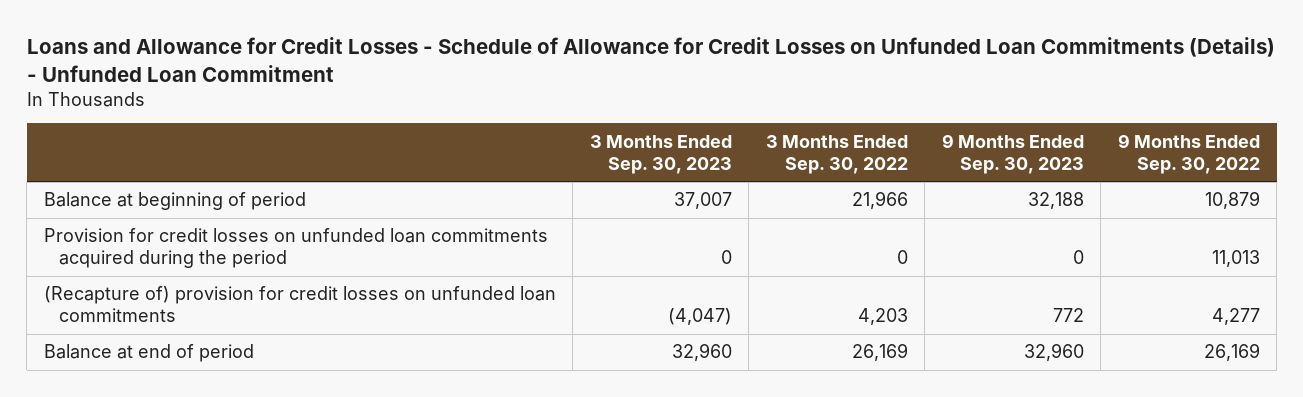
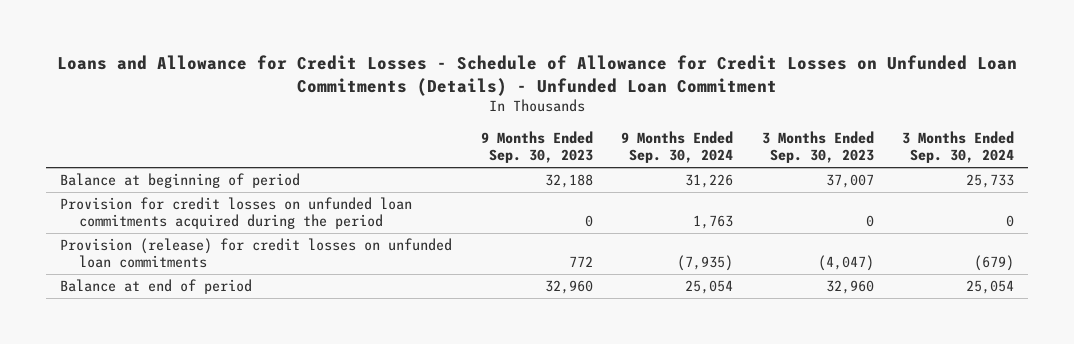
[765,134,908,174] 3 Months Ended Sep. 30, 2022 -> none
[1117,133,1260,174] 9 Months Ended Sep. 30, 2022 -> none
none -> [621,131,734,164] 9 Months Ended Sep. 30, 2024
none -> [902,131,1015,164] 3 Months Ended Sep. 30, 2024
[43,286,556,323] (Recapture of) provision for credit losses on unfunded loan commitments -> [60,238,453,269] Provision (release) for credit losses on unfunded loan commitments

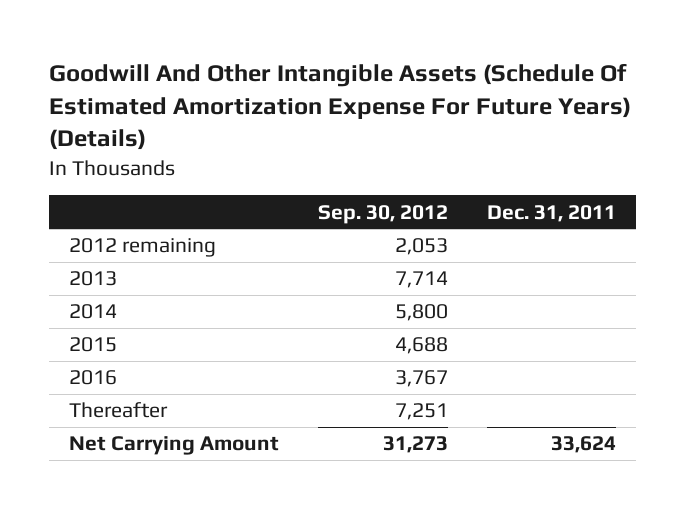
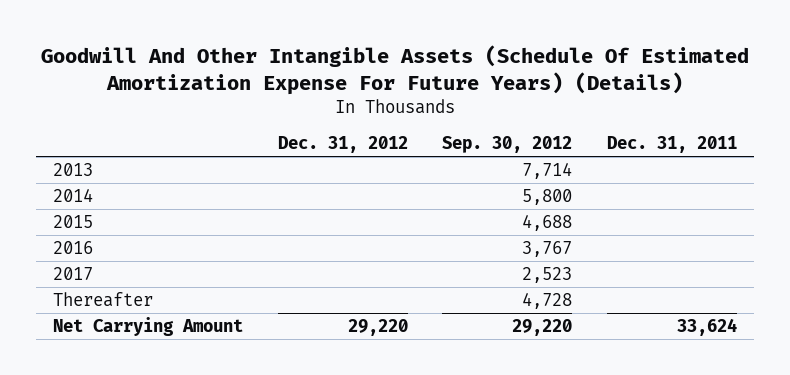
none -> [277,136,408,154] Dec. 31, 2012
[68,238,216,258] 2012 remaining -> none
none -> [53,267,94,281] 2017
[395,403,449,421] 7,251 -> [522,292,573,310] 4,728
[383,436,449,454] 31,273 -> [512,319,573,337] 29,220

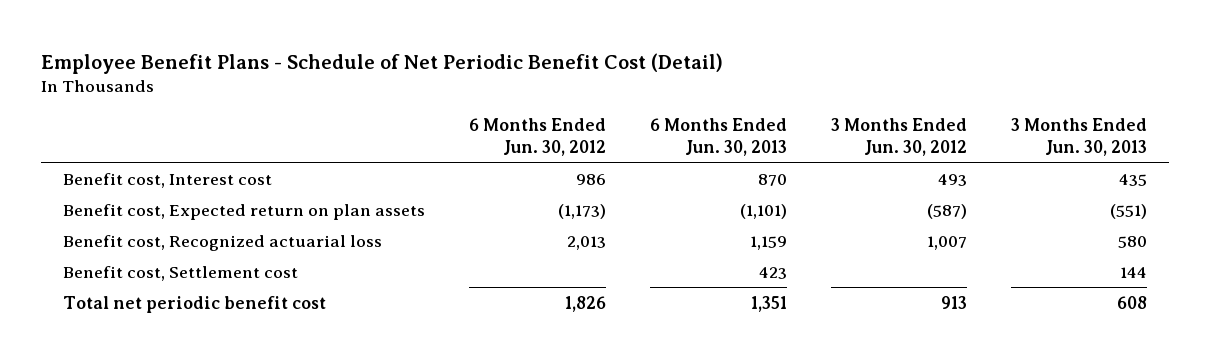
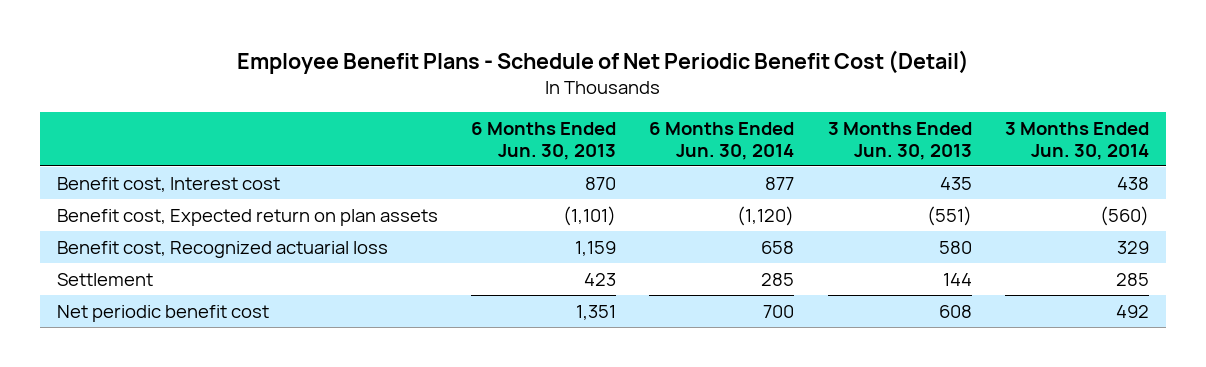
[469,118,607,156] 6 Months Ended Jun. 30, 2012 -> none
[831,118,968,156] 3 Months Ended Jun. 30, 2012 -> none
none -> [649,121,795,160] 6 Months Ended Jun. 30, 2014
none -> [1005,121,1150,160] 3 Months Ended Jun. 30, 2014
[63,265,299,281] Benefit cost, Settlement cost -> [56,272,153,286] Settlement
[63,295,327,313] Total net periodic benefit cost -> [56,304,269,322] Net periodic benefit cost

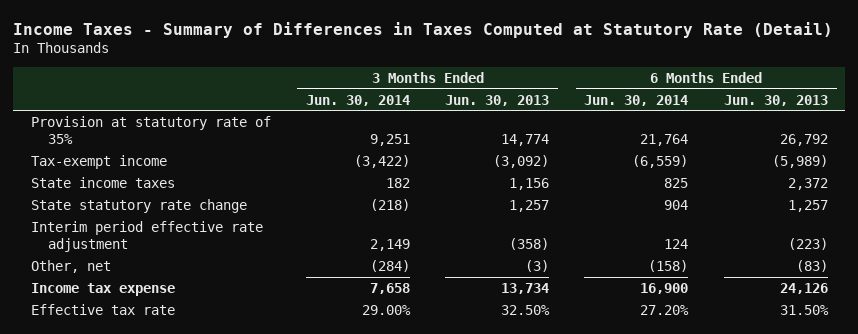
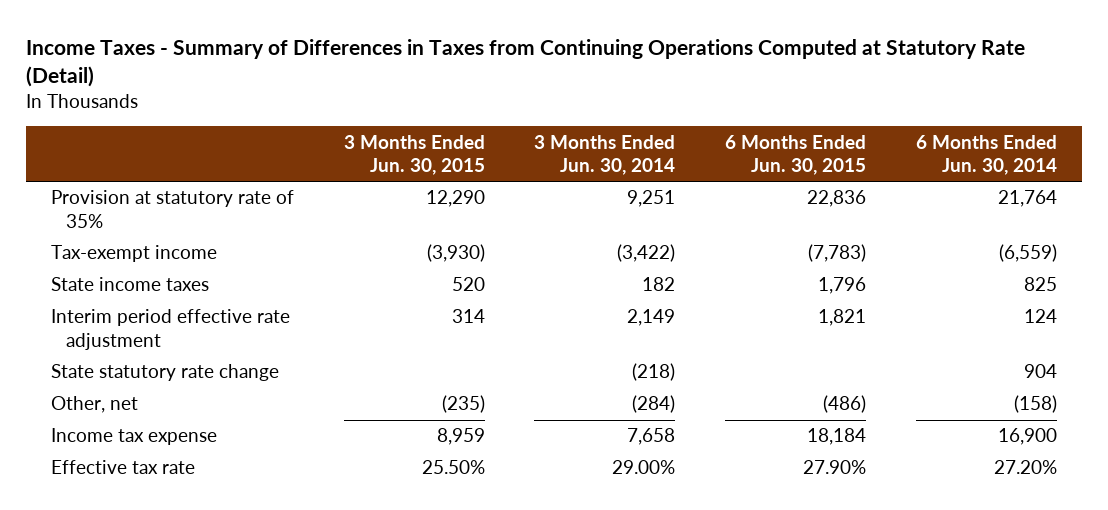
[13,21,834,38] Income Taxes - Summary of Differences in Taxes Computed at Statutory Rate (Detail) -> [26,38,1026,88] Income Taxes - Summary of Differences in Taxes from Continuing Operations Computed at Statutory Rate (Detail)
[445,94,550,106] Jun. 30, 2013 -> none
[723,94,828,106] Jun. 30, 2013 -> none
none -> [343,134,485,176] 3 Months Ended Jun. 30, 2015
none -> [725,134,867,176] 6 Months Ended Jun. 30, 2015
[30,198,247,213] State statutory rate change -> [51,364,280,382] State statutory rate change

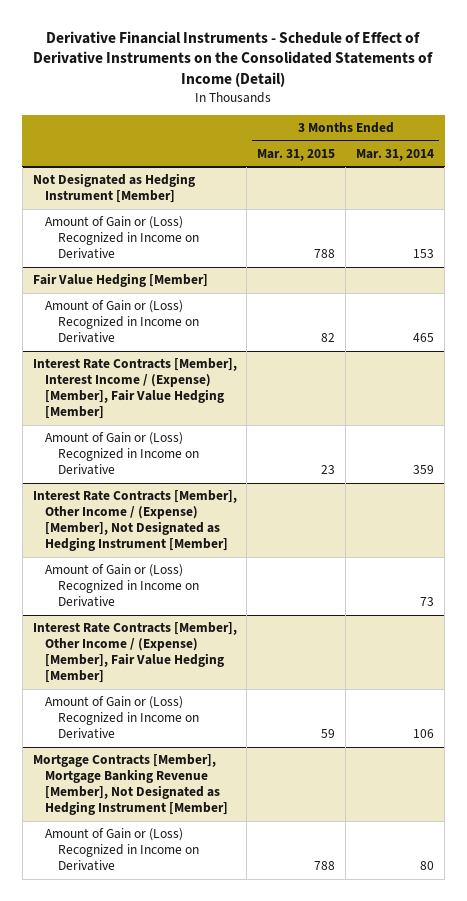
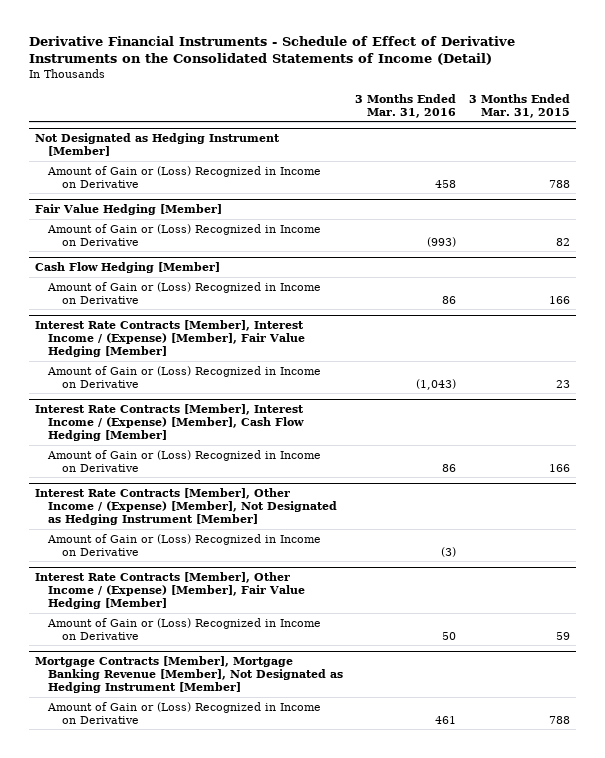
[356,148,435,161] Mar. 31, 2014 -> none
none -> [355,93,457,118] 3 Months Ended Mar. 31, 2016
none -> [35,262,221,274] Cash Flow Hedging [Member]
none -> [47,281,322,304] Amount of Gain or (Loss) Recognized in Income on Derivative
none -> [35,404,305,441] Interest Rate Contracts [Member], Interest Income / (Expense) [Member], Cash Flow Hedging [Member]
none -> [47,449,322,472] Amount of Gain or (Loss) Recognized in Income on Derivative

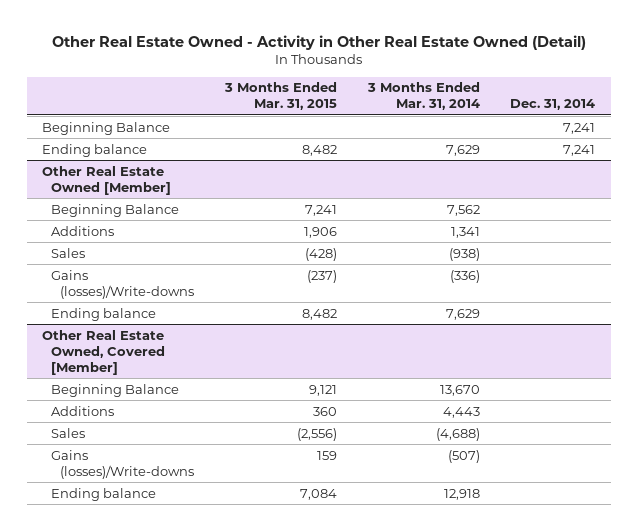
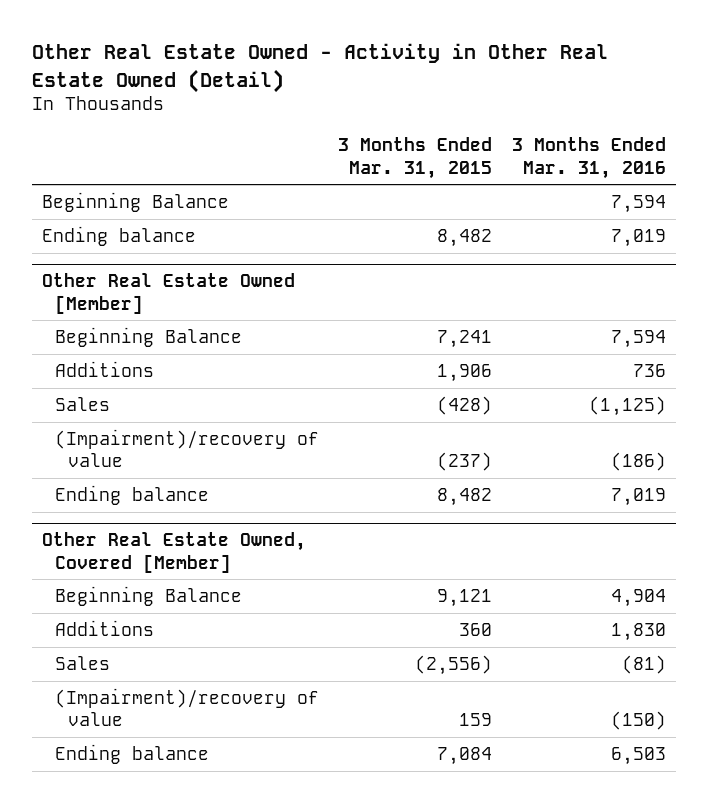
[366,82,480,111] 3 Months Ended Mar. 31, 2014 -> none
[510,99,596,111] Dec. 31, 2014 -> none
none -> [511,137,666,179] 3 Months Ended Mar. 31, 2016
[51,269,195,299] Gains (losses)/Write-downs -> [55,429,320,468] (Impairment)/recovery of value
[51,449,195,479] Gains (losses)/Write-downs -> [55,688,320,727] (Impairment)/recovery of value

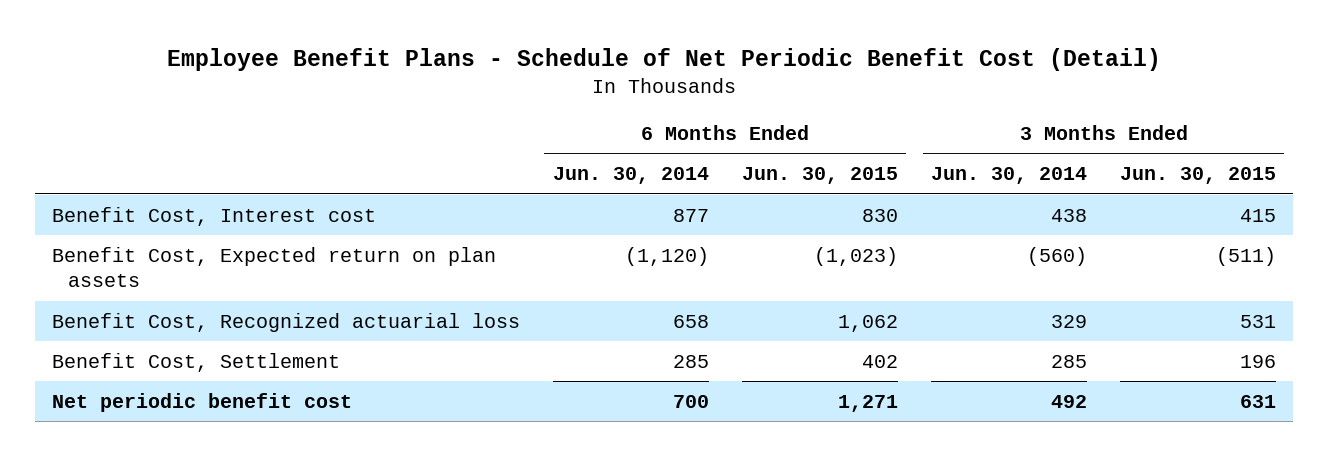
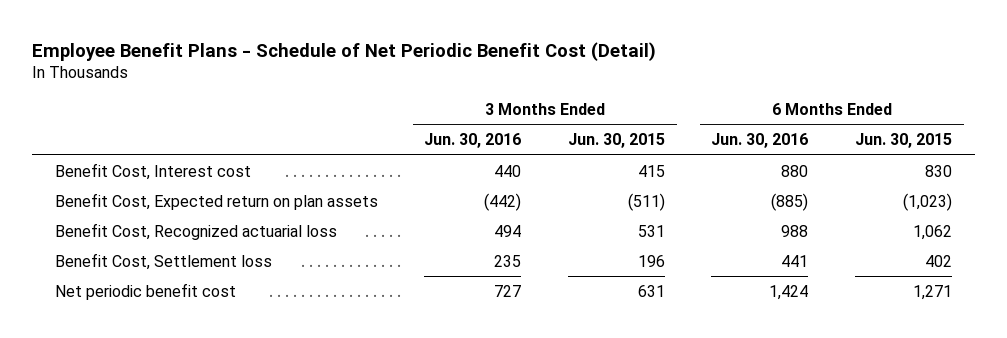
[552,167,709,185] Jun. 30, 2014 -> none
[930,167,1087,185] Jun. 30, 2014 -> none
none -> [424,133,522,149] Jun. 30, 2016
none -> [711,133,809,149] Jun. 30, 2016
[51,352,340,372] Benefit Cost, Settlement -> [54,252,272,270] Benefit Cost, Settlement loss

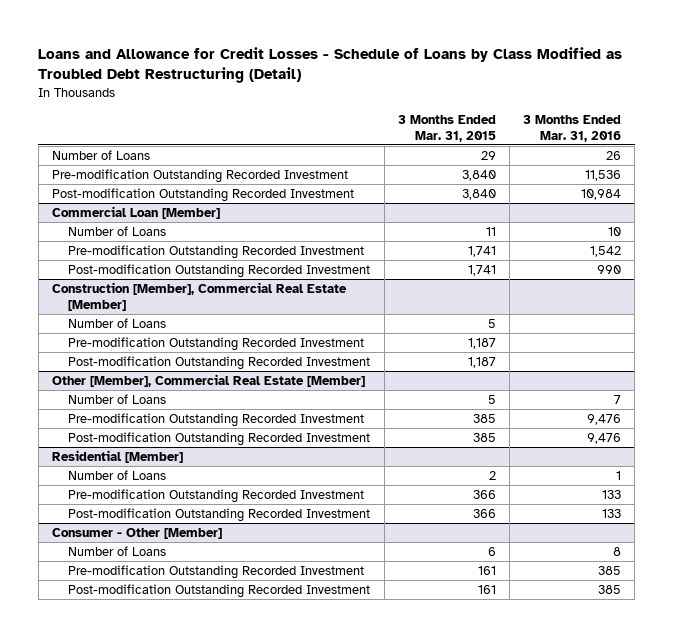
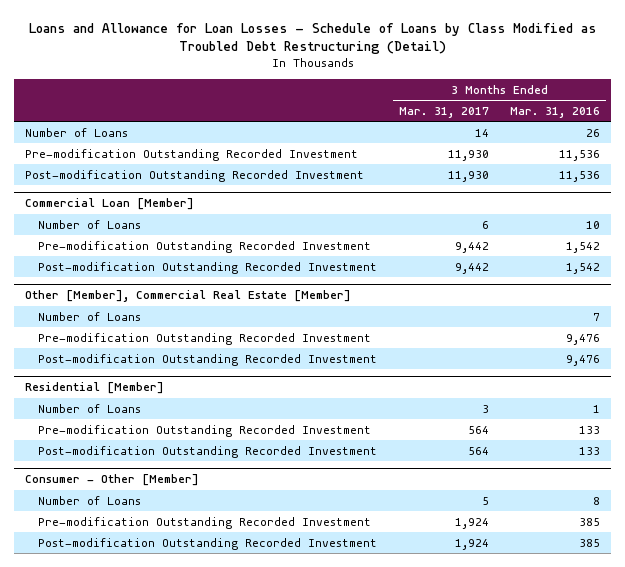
[38,46,623,84] Loans and Allowance for Credit Losses - Schedule of Loans by Class Modified as Troubled Debt Restructuring (Detail) -> [28,22,596,55] Loans and Allowance for Loan Losses - Schedule of Loans by Class Modified as Troubled Debt Restructuring (Detail)
[397,115,496,142] 3 Months Ended Mar. 31, 2015 -> none
none -> [398,107,489,119] Mar. 31, 2017
[580,189,621,201] 10,984 -> [559,170,601,182] 11,536
[51,282,347,311] Construction [Member], Commercial Real Estate [Member] -> none
[68,318,167,329] Number of Loans -> none
[68,337,365,352] Pre-modification Outstanding Recorded Investment -> none
[68,356,371,371] Post-modification Outstanding Recorded Investment -> none
[596,265,621,275] 990 -> [566,262,601,274] 1,542

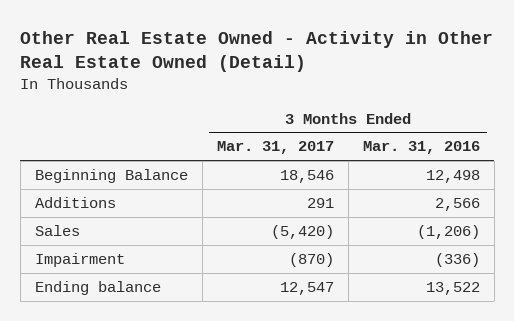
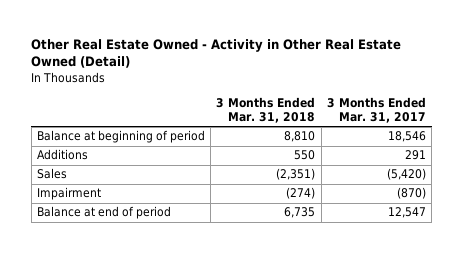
[362,141,480,155] Mar. 31, 2016 -> none
none -> [216,96,316,123] 3 Months Ended Mar. 31, 2018
[34,169,188,184] Beginning Balance -> [36,130,205,144] Balance at beginning of period
[34,281,161,296] Ending balance -> [36,206,171,220] Balance at end of period

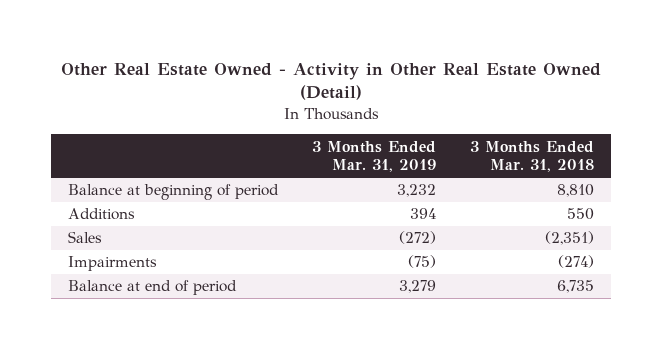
[326,96,426,123] 3 Months Ended Mar. 31, 2017 -> none
none -> [312,140,437,173] 3 Months Ended Mar. 31, 2019
[36,187,101,201] Impairment -> [67,256,157,272] Impairments

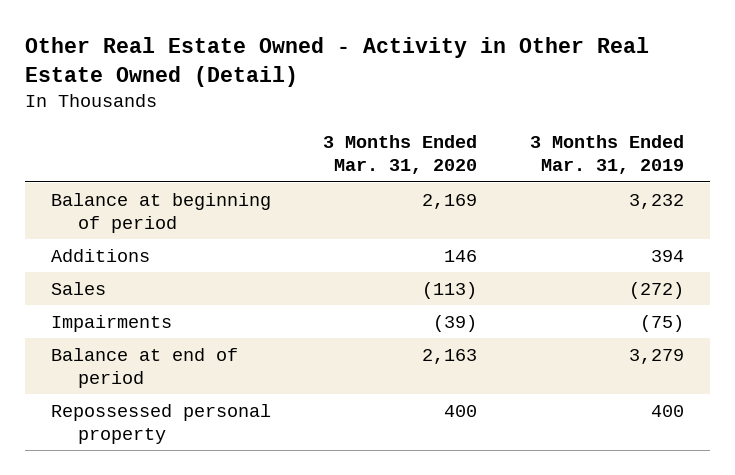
[470,140,595,173] 3 Months Ended Mar. 31, 2018 -> none
none -> [323,135,478,175] 3 Months Ended Mar. 31, 2020
none -> [50,403,271,444] Repossessed personal property

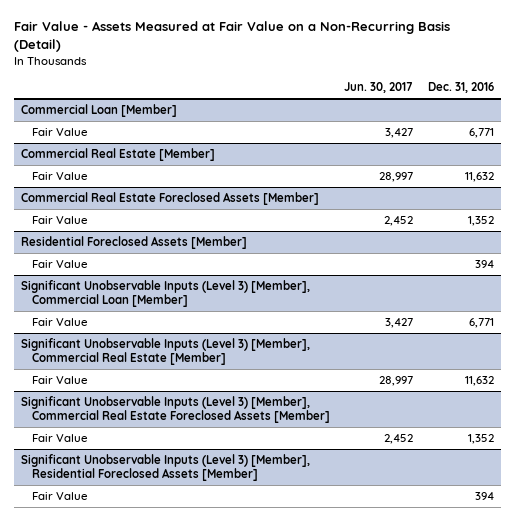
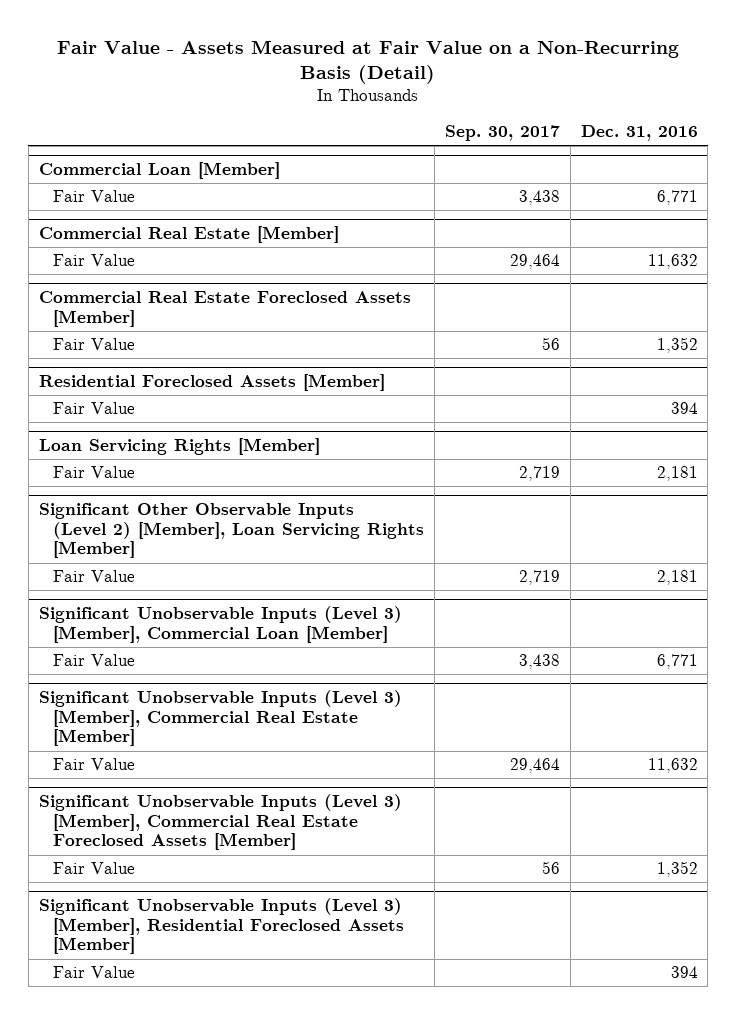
[344,82,414,94] Jun. 30, 2017 -> none
none -> [444,124,560,141] Sep. 30, 2017
none -> [38,438,320,456] Loan Servicing Rights [Member]
none -> [53,466,136,479] Fair Value
none -> [38,503,425,559] Significant Other Observable Inputs (Level 2) [Member], Loan Servicing Rights [Member]
none -> [53,570,136,583] Fair Value

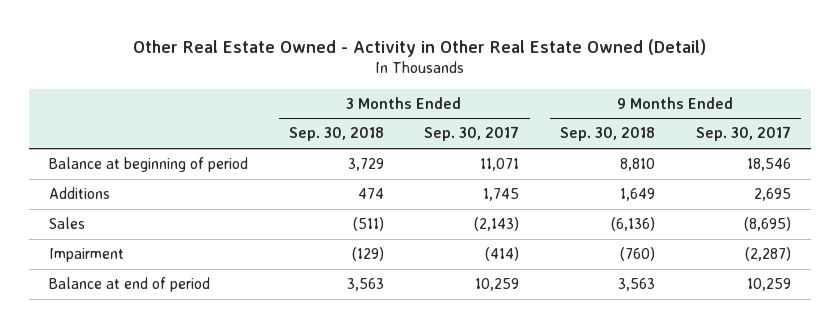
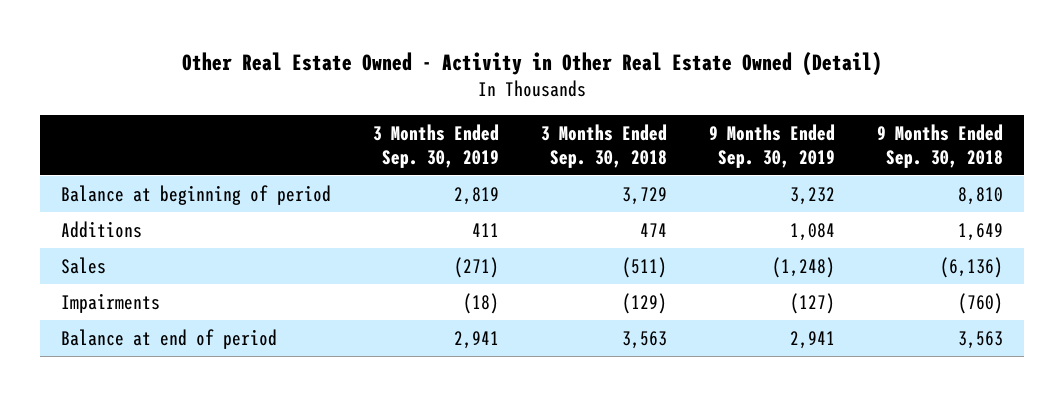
[424,126,520,142] Sep. 30, 2017 -> none
[695,126,791,142] Sep. 30, 2017 -> none
none -> [373,123,500,168] 3 Months Ended Sep. 30, 2019
none -> [708,123,835,168] 9 Months Ended Sep. 30, 2019
[49,248,125,263] Impairment -> [61,292,161,313] Impairments

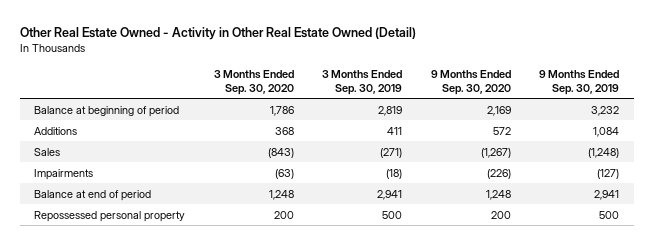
[540,123,667,168] 3 Months Ended Sep. 30, 2018 -> none
[876,123,1003,168] 9 Months Ended Sep. 30, 2018 -> none
none -> [213,69,294,95] 3 Months Ended Sep. 30, 2020
none -> [430,69,511,95] 9 Months Ended Sep. 30, 2020
none -> [34,210,186,222] Repossessed personal property

